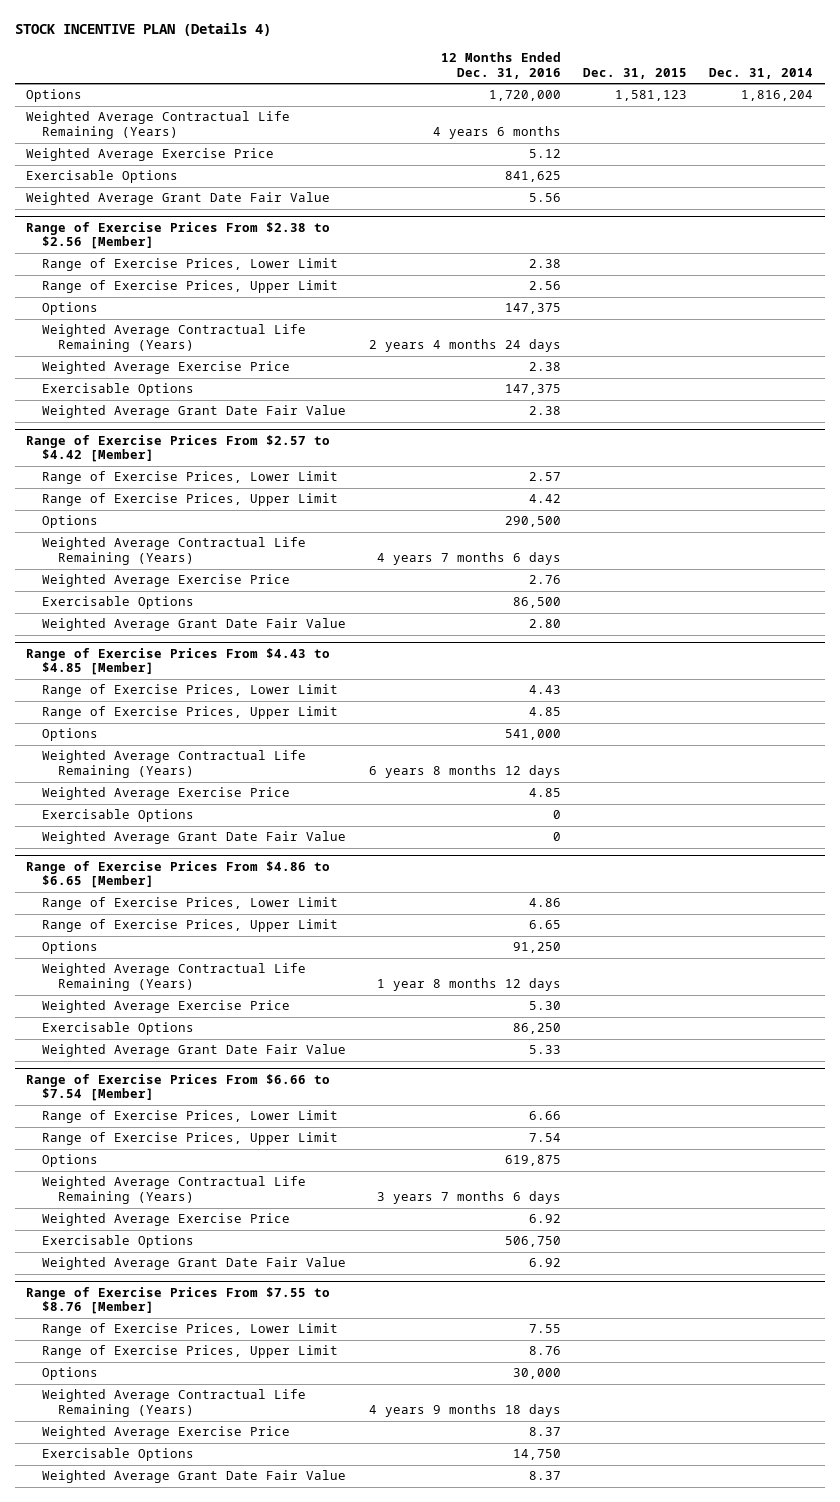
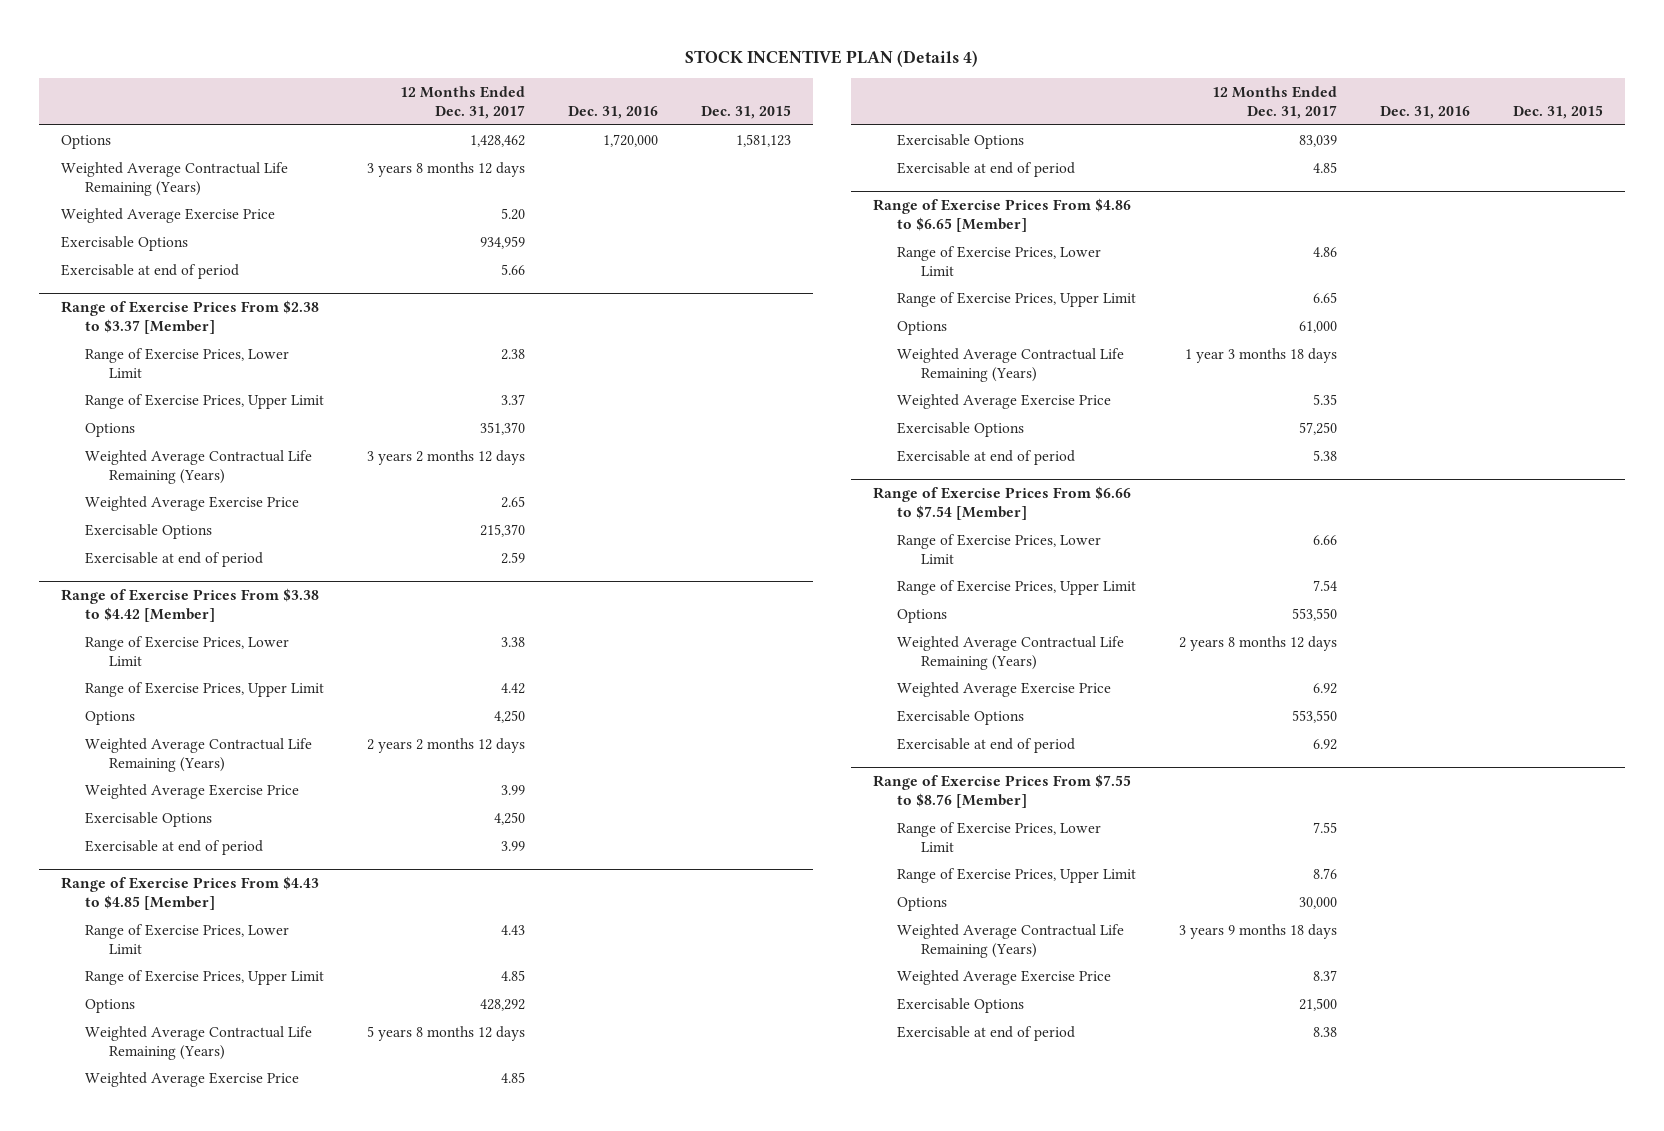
[440,51,561,79] 12 Months Ended Dec. 31, 2016 -> none
[709,67,814,79] Dec. 31, 2014 -> none
none -> [400,86,526,119] 12 Months Ended Dec. 31, 2017
none -> [568,105,659,119] Dec. 31, 2016
[26,192,331,206] Weighted Average Grant Date Fair Value -> [60,263,239,279] Exercisable at end of period
[26,221,331,250] Range of Exercise Prices From $2.38 to $2.56 [Member] -> [60,300,319,334] Range of Exercise Prices From $2.38 to $3.37 [Member]
[42,405,347,419] Weighted Average Grant Date Fair Value -> [85,551,264,567] Exercisable at end of period
[26,434,331,463] Range of Exercise Prices From $2.57 to $4.42 [Member] -> [60,588,319,622] Range of Exercise Prices From $3.38 to $4.42 [Member]
[42,618,347,632] Weighted Average Grant Date Fair Value -> [85,839,264,855] Exercisable at end of period
[42,831,347,845] Weighted Average Grant Date Fair Value -> [897,161,1076,177] Exercisable at end of period
[42,1044,347,1058] Weighted Average Grant Date Fair Value -> [897,449,1076,465] Exercisable at end of period
[42,1257,347,1271] Weighted Average Grant Date Fair Value -> [897,737,1076,753] Exercisable at end of period
[42,1470,347,1484] Weighted Average Grant Date Fair Value -> [897,1025,1076,1041] Exercisable at end of period

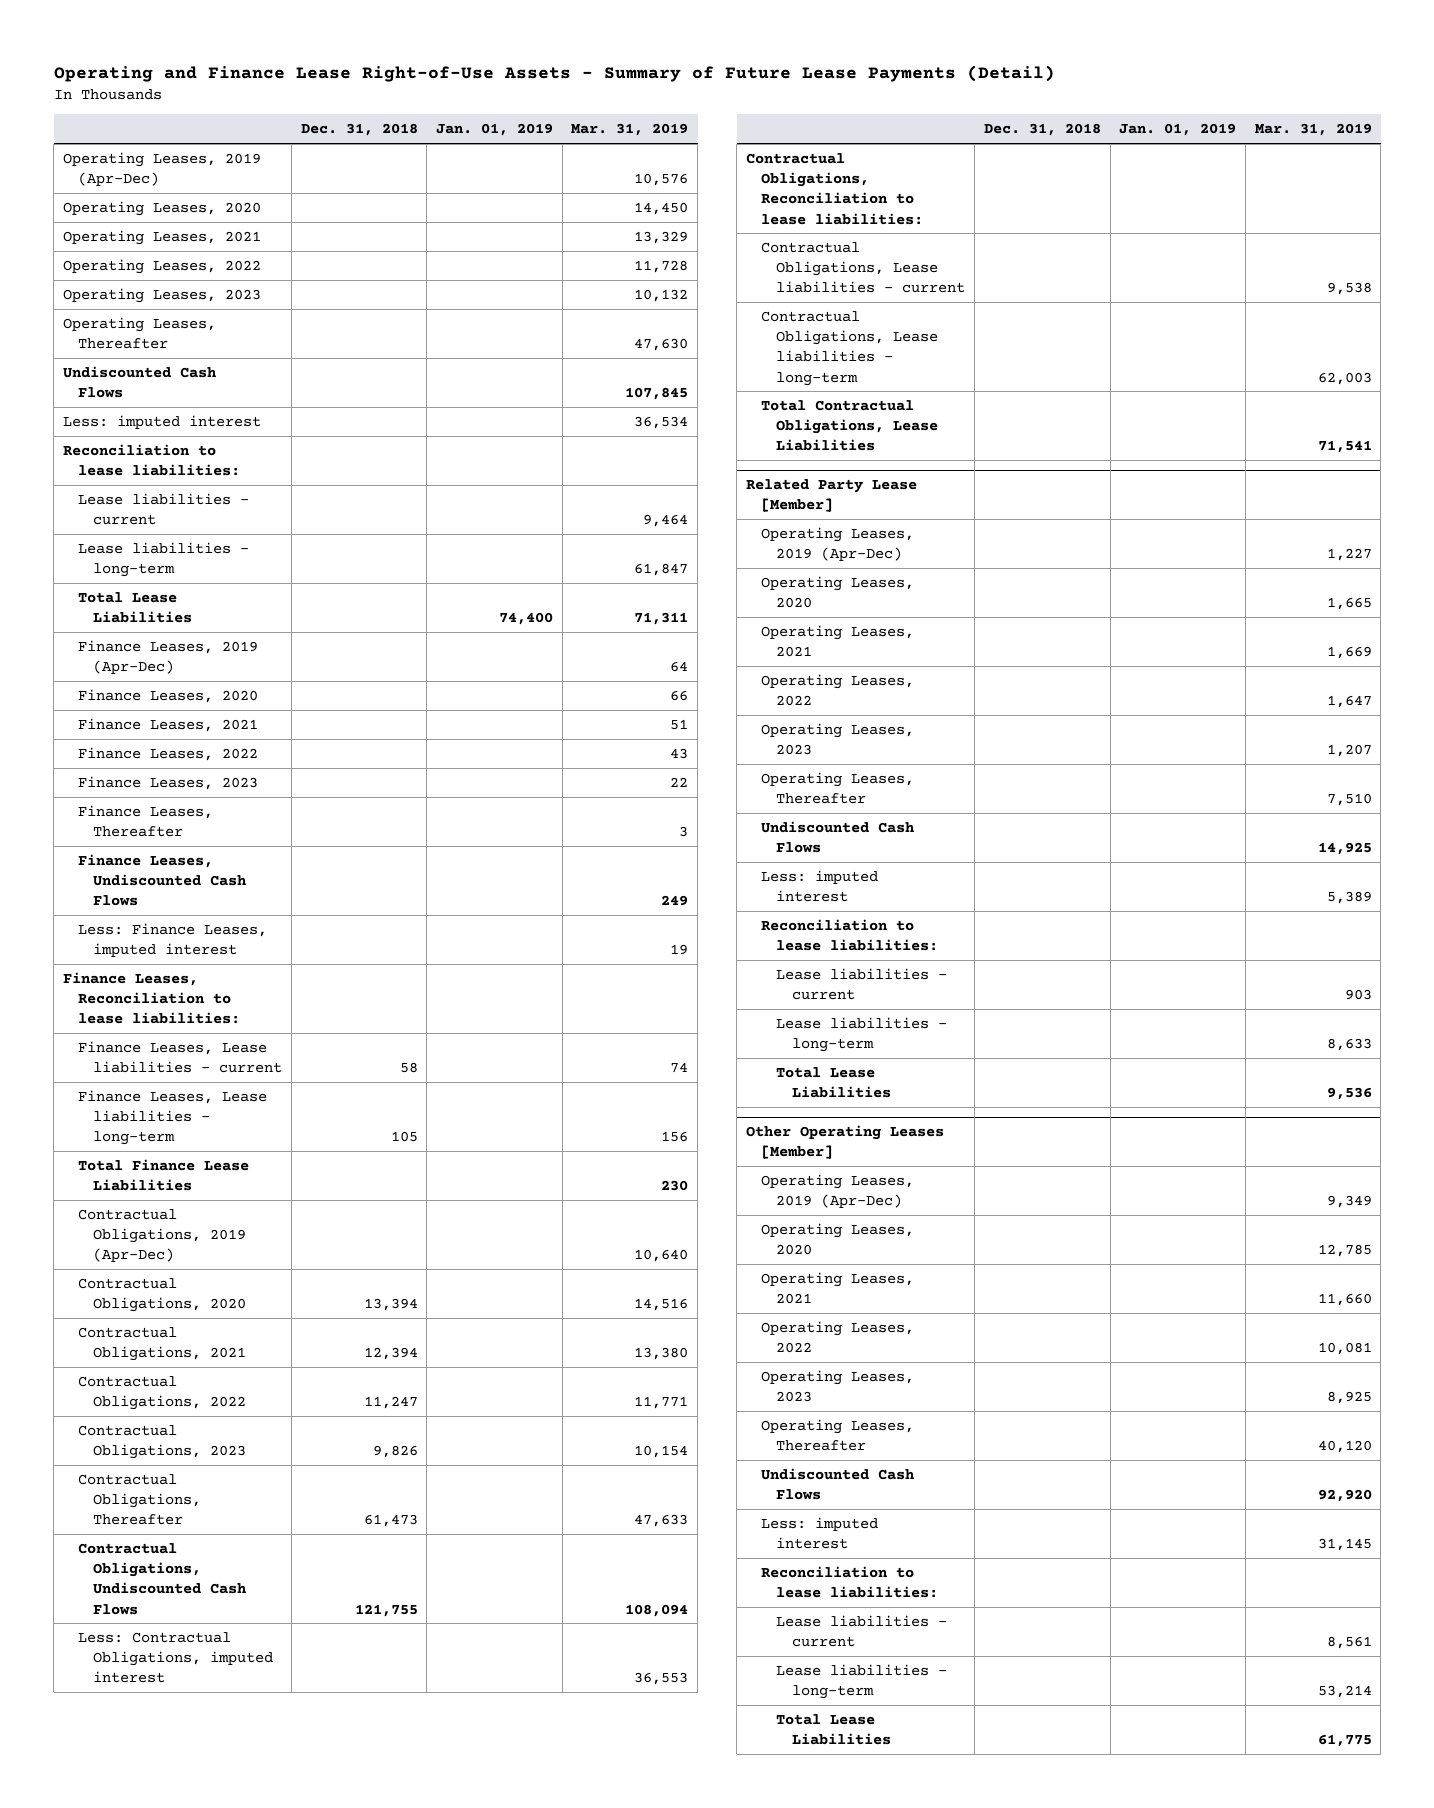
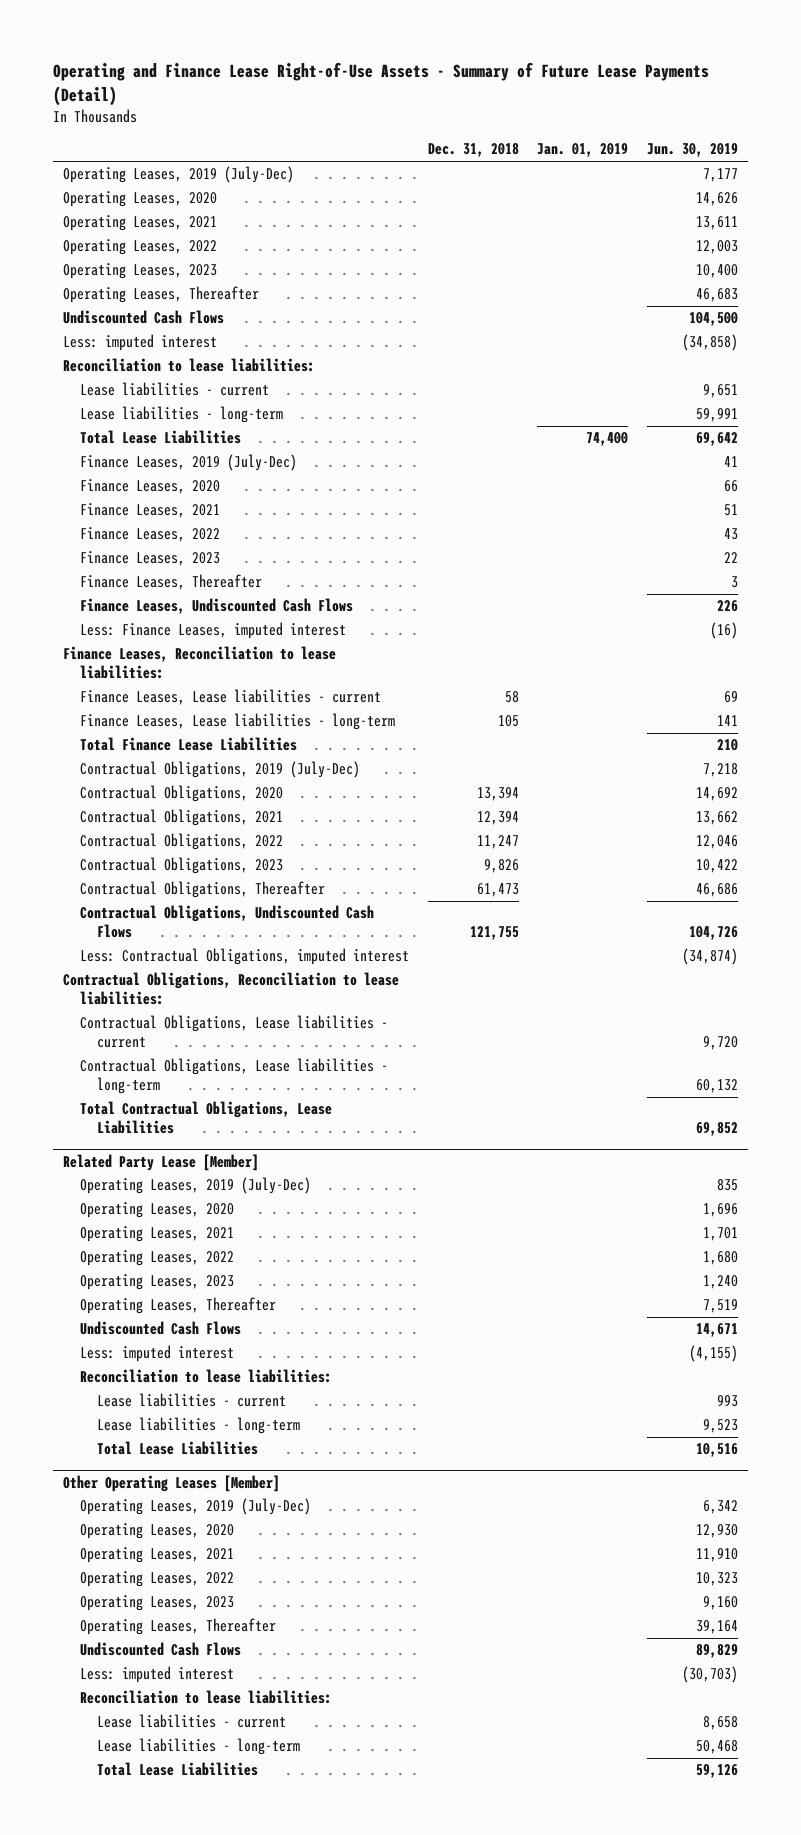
[571,123,689,137] Mar. 31, 2019 -> none
none -> [647,143,739,158] Jun. 30, 2019
[62,151,261,187] Operating Leases, 2019 (Apr-Dec) -> [62,166,294,184] Operating Leases, 2019 (July-Dec)
[78,639,259,675] Finance Leases, 2019 (Apr-Dec) -> [79,454,297,472] Finance Leases, 2019 (July-Dec)
[78,1208,247,1263] Contractual Obligations, 2019 (Apr-Dec) -> [79,761,360,779] Contractual Obligations, 2019 (July-Dec)
[761,526,915,562] Operating Leases, 2019 (Apr-Dec) -> [79,1177,311,1195] Operating Leases, 2019 (July-Dec)
[761,1173,915,1209] Operating Leases, 2019 (Apr-Dec) -> [79,1498,311,1516] Operating Leases, 2019 (July-Dec)

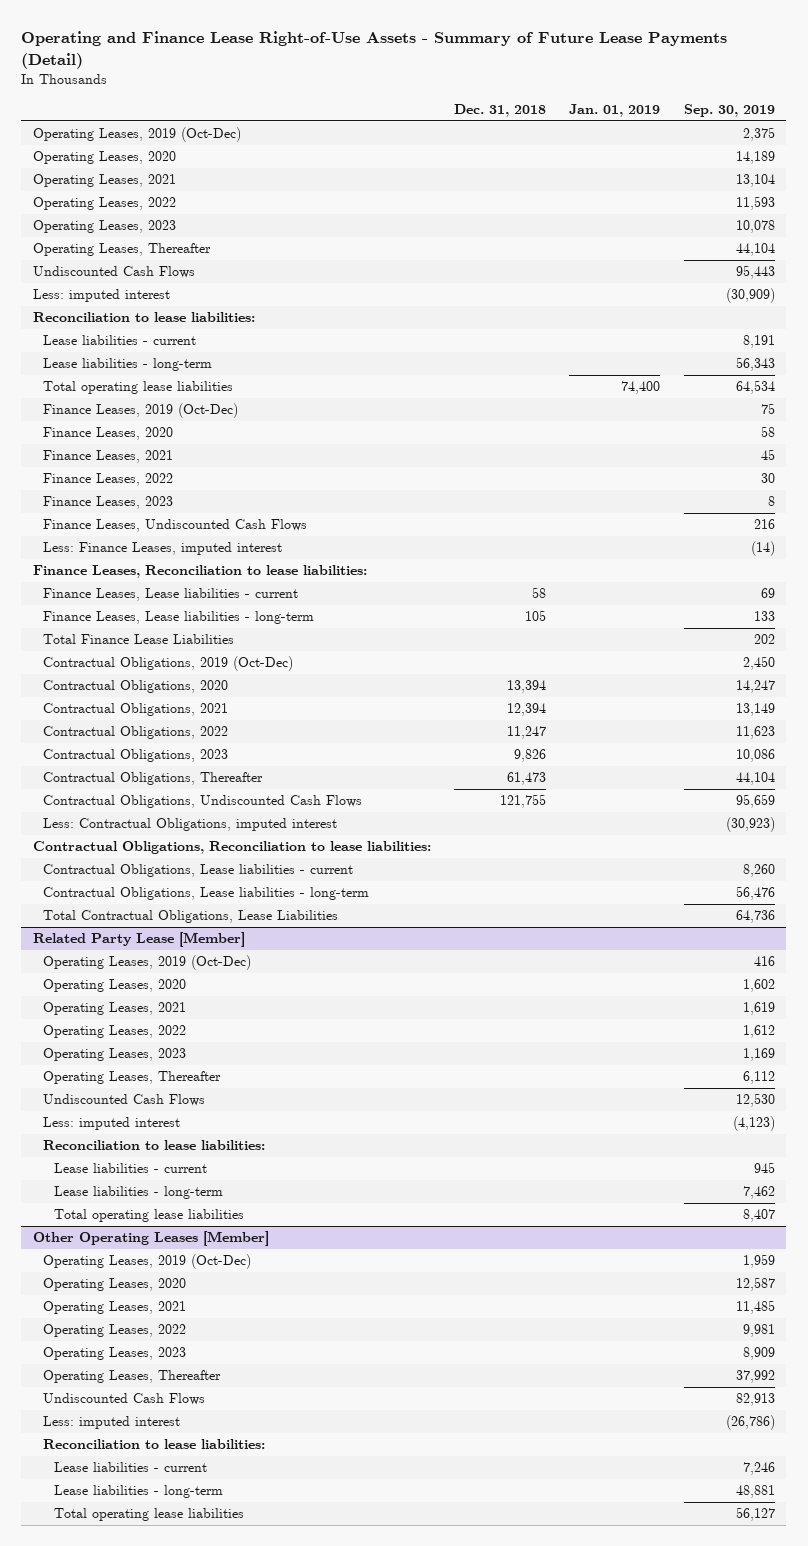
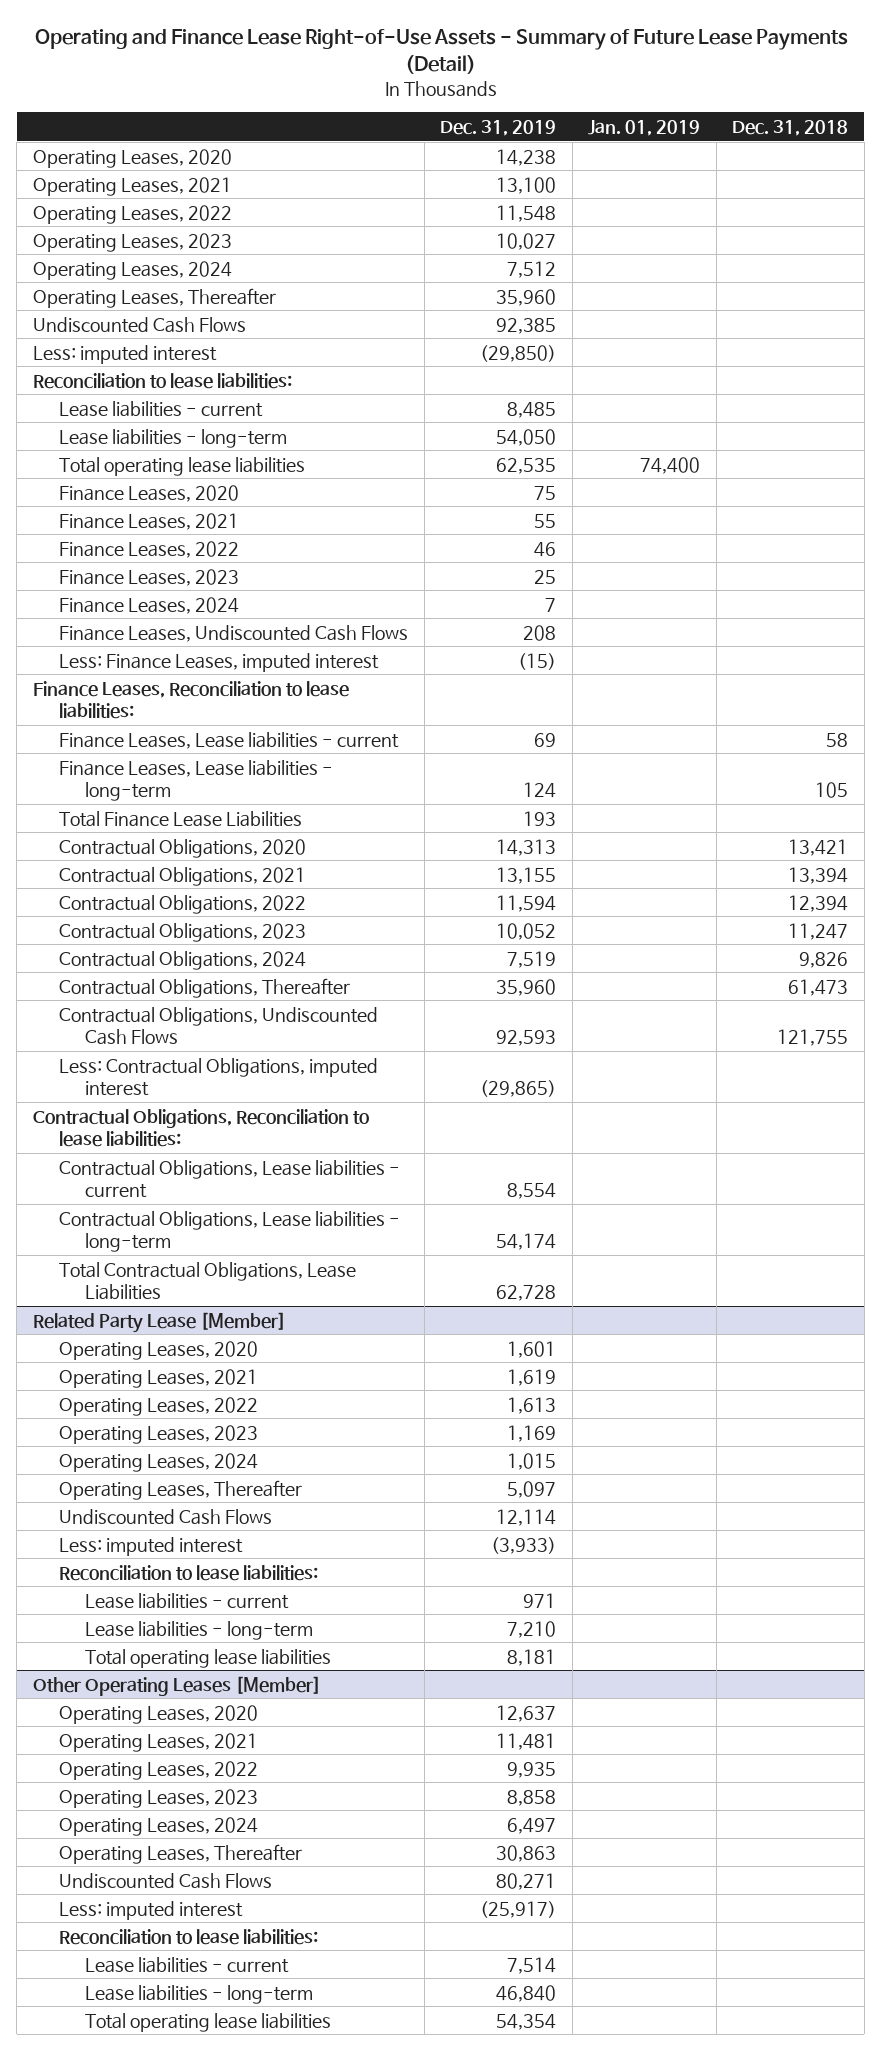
[683,104,775,118] Sep. 30, 2019 -> none
none -> [440,119,557,136] Dec. 31, 2019
[32,127,241,143] Operating Leases, 2019 (Oct-Dec) -> none
none -> [32,260,232,280] Operating Leases, 2024
[43,403,239,419] Finance Leases, 2019 (Oct-Dec) -> none
none -> [59,596,240,614] Finance Leases, 2024
[43,656,294,672] Contractual Obligations, 2019 (Oct-Dec) -> none
[507,680,547,694] 13,394 -> [788,838,849,856] 13,421
[507,703,547,717] 12,394 -> [788,866,849,884] 13,394
[507,726,547,740] 11,247 -> [788,894,849,912] 12,394
[514,749,547,763] 9,826 -> [788,922,849,940] 11,247
none -> [59,950,307,970] Contractual Obligations, 2024
[43,955,252,971] Operating Leases, 2019 (Oct-Dec) -> none
none -> [59,1452,259,1472] Operating Leases, 2024
[43,1254,252,1270] Operating Leases, 2019 (Oct-Dec) -> none
none -> [59,1816,259,1836] Operating Leases, 2024

